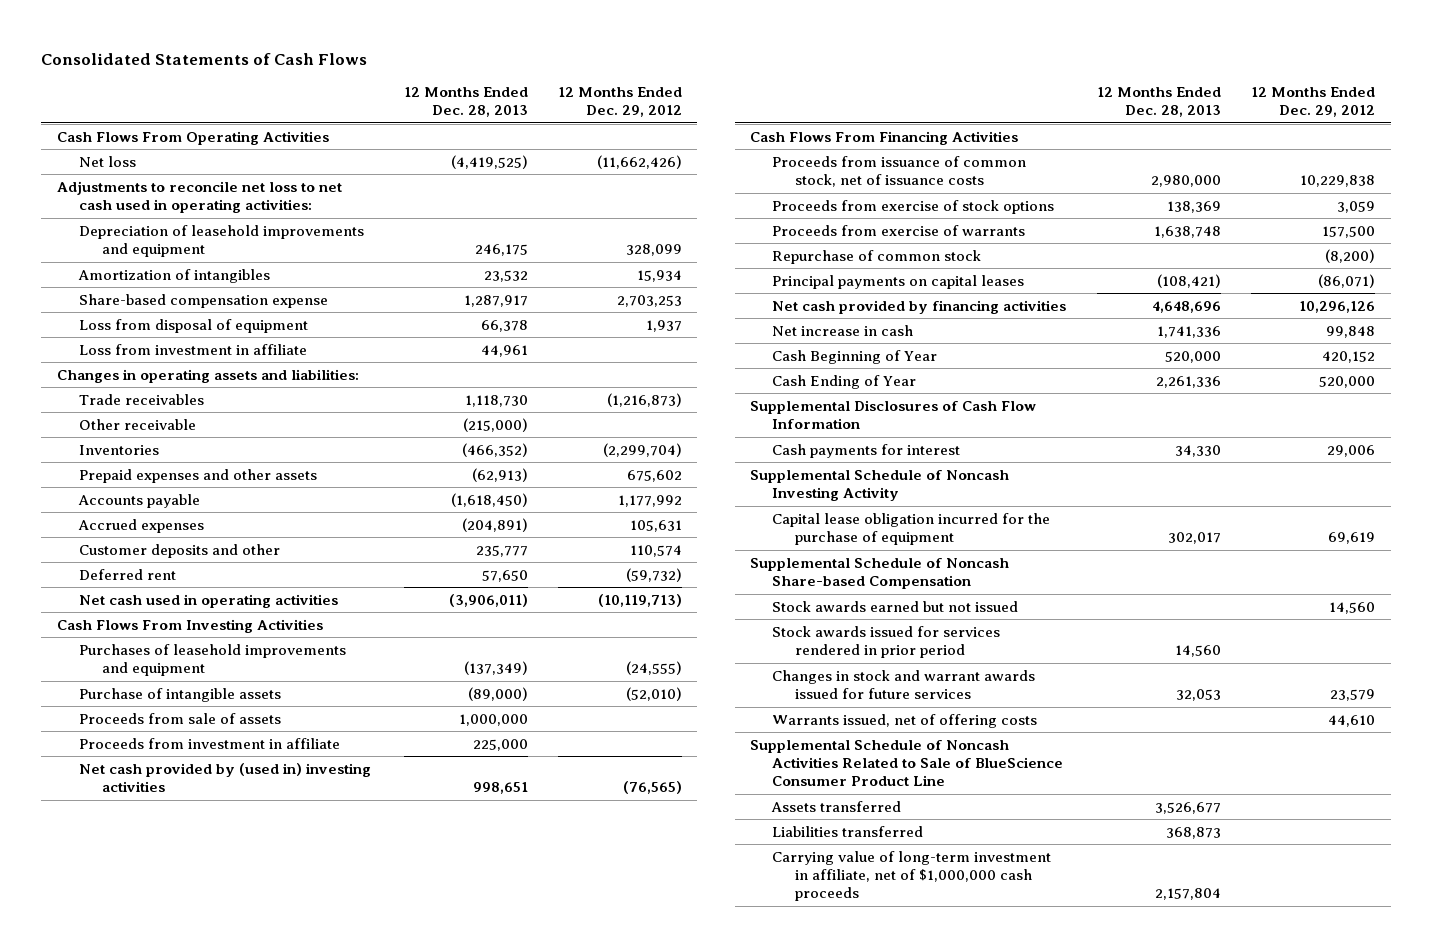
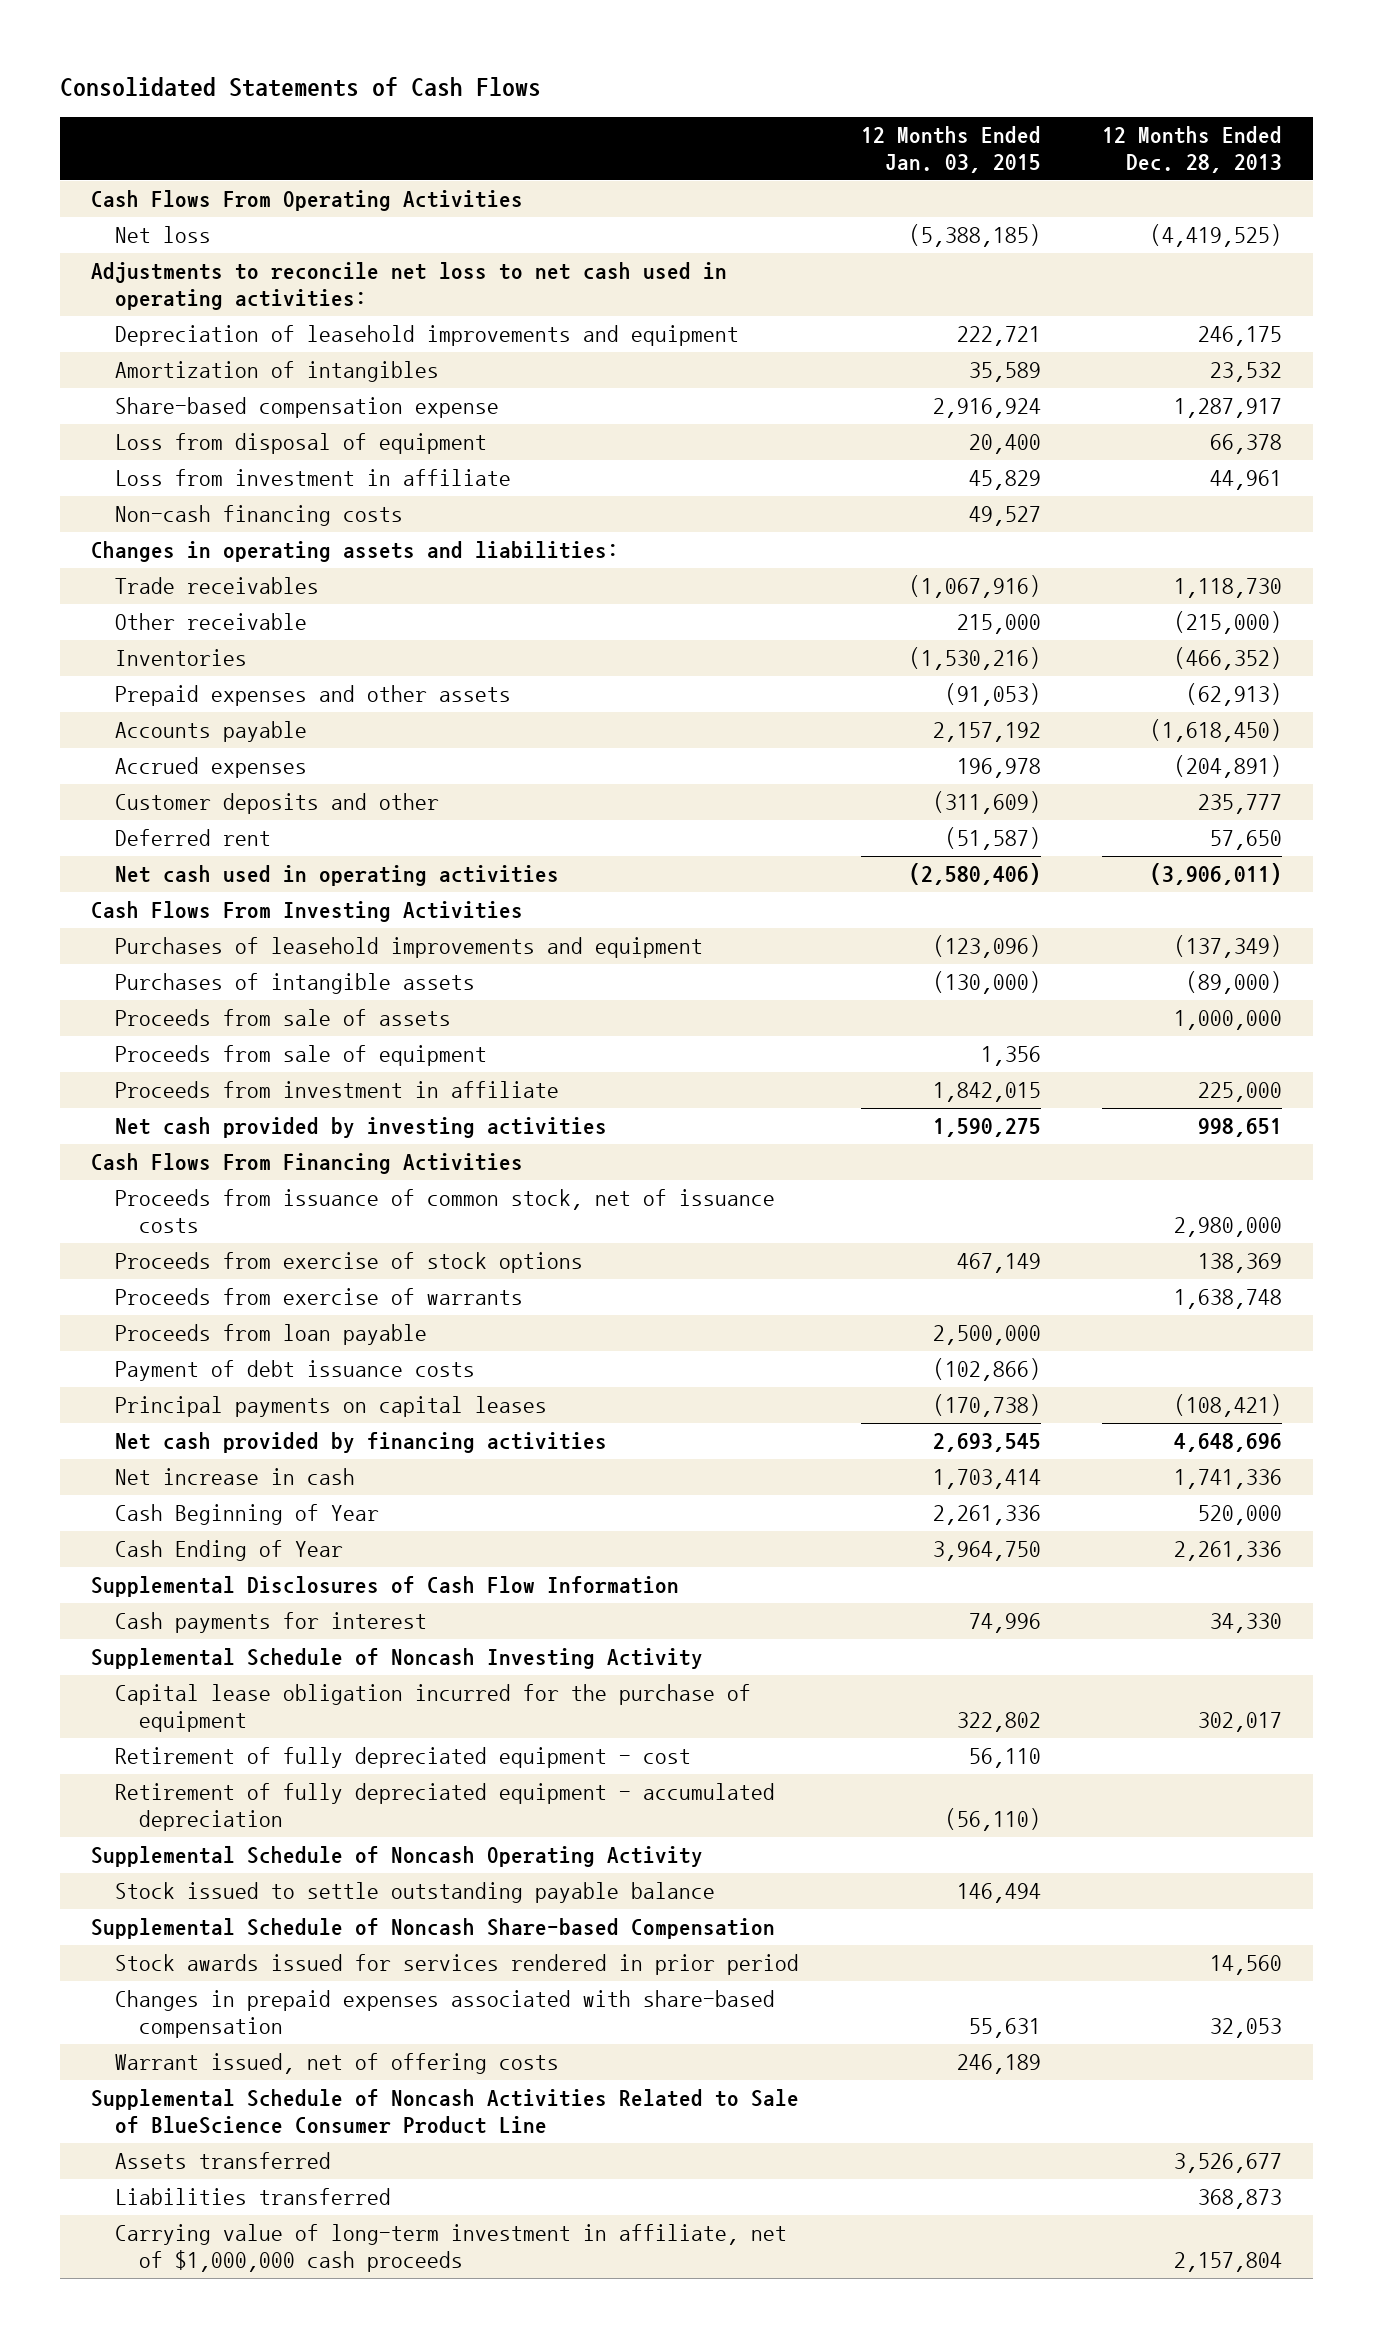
[558,87,683,118] 12 Months Ended Dec. 29, 2012 -> none
none -> [860,125,1041,174] 12 Months Ended Jan. 03, 2015
none -> [114,504,403,526] Non-cash financing costs
[79,687,282,702] Purchase of intangible assets -> [114,972,475,994] Purchases of intangible assets
none -> [114,1044,487,1066] Proceeds from sale of equipment
[79,762,372,792] Net cash provided by (used in) investing activities -> [114,1116,607,1138] Net cash provided by investing activities
[772,249,982,264] Repurchase of common stock -> none
none -> [114,1323,427,1345] Proceeds from loan payable
none -> [114,1359,475,1381] Payment of debt issuance costs
none -> [114,1746,691,1768] Retirement of fully depreciated equipment - cost
none -> [114,1782,775,1831] Retirement of fully depreciated equipment - accumulated depreciation
none -> [91,1845,704,1867] Supplemental Schedule of Noncash Operating Activity
none -> [114,1881,715,1903] Stock issued to settle outstanding payable balance
[772,600,1019,612] Stock awards earned but not issued -> none
[772,669,1036,699] Changes in stock and warrant awards issued for future services -> [114,1989,775,2038] Changes in prepaid expenses associated with share-based compensation
[772,713,1038,728] Warrants issued, net of offering costs -> [114,2052,559,2074] Warrant issued, net of offering costs

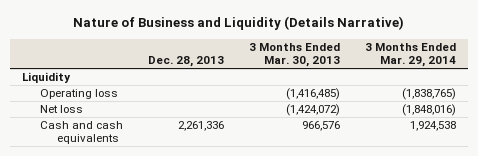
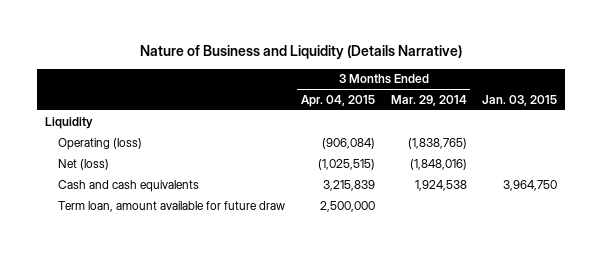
[147,56,224,68] Dec. 28, 2013 -> none
[248,42,340,68] 3 Months Ended Mar. 30, 2013 -> none
none -> [300,94,375,107] Apr. 04, 2015
none -> [482,94,558,106] Jan. 03, 2015
[39,89,118,100] Operating loss -> [57,137,142,150] Operating (loss)
[39,105,83,114] Net loss -> [57,158,109,170] Net (loss)
none -> [57,200,285,212] Term loan, amount available for future draw

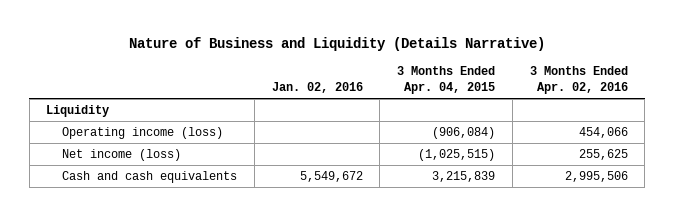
[390,94,467,106] Mar. 29, 2014 -> none
[482,94,558,106] Jan. 03, 2015 -> none
none -> [271,81,363,93] Jan. 02, 2016
none -> [529,66,628,94] 3 Months Ended Apr. 02, 2016
[57,137,142,150] Operating (loss) -> [62,127,224,140] Operating income (loss)
[57,158,109,170] Net (loss) -> [62,149,182,162] Net income (loss)
[57,200,285,212] Term loan, amount available for future draw -> none

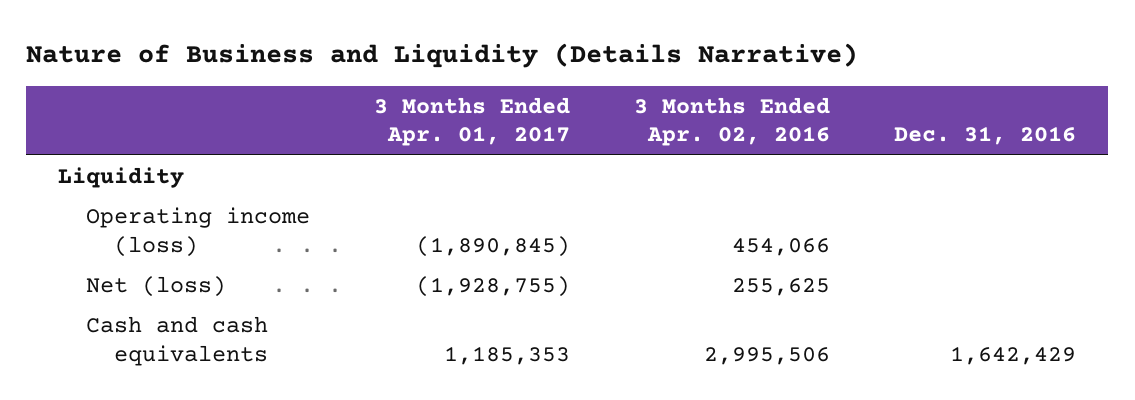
[271,81,363,93] Jan. 02, 2016 -> none
[397,66,496,94] 3 Months Ended Apr. 04, 2015 -> none
none -> [374,96,571,147] 3 Months Ended Apr. 01, 2017
none -> [894,126,1077,146] Dec. 31, 2016
[62,149,182,162] Net income (loss) -> [86,275,227,297] Net (loss)

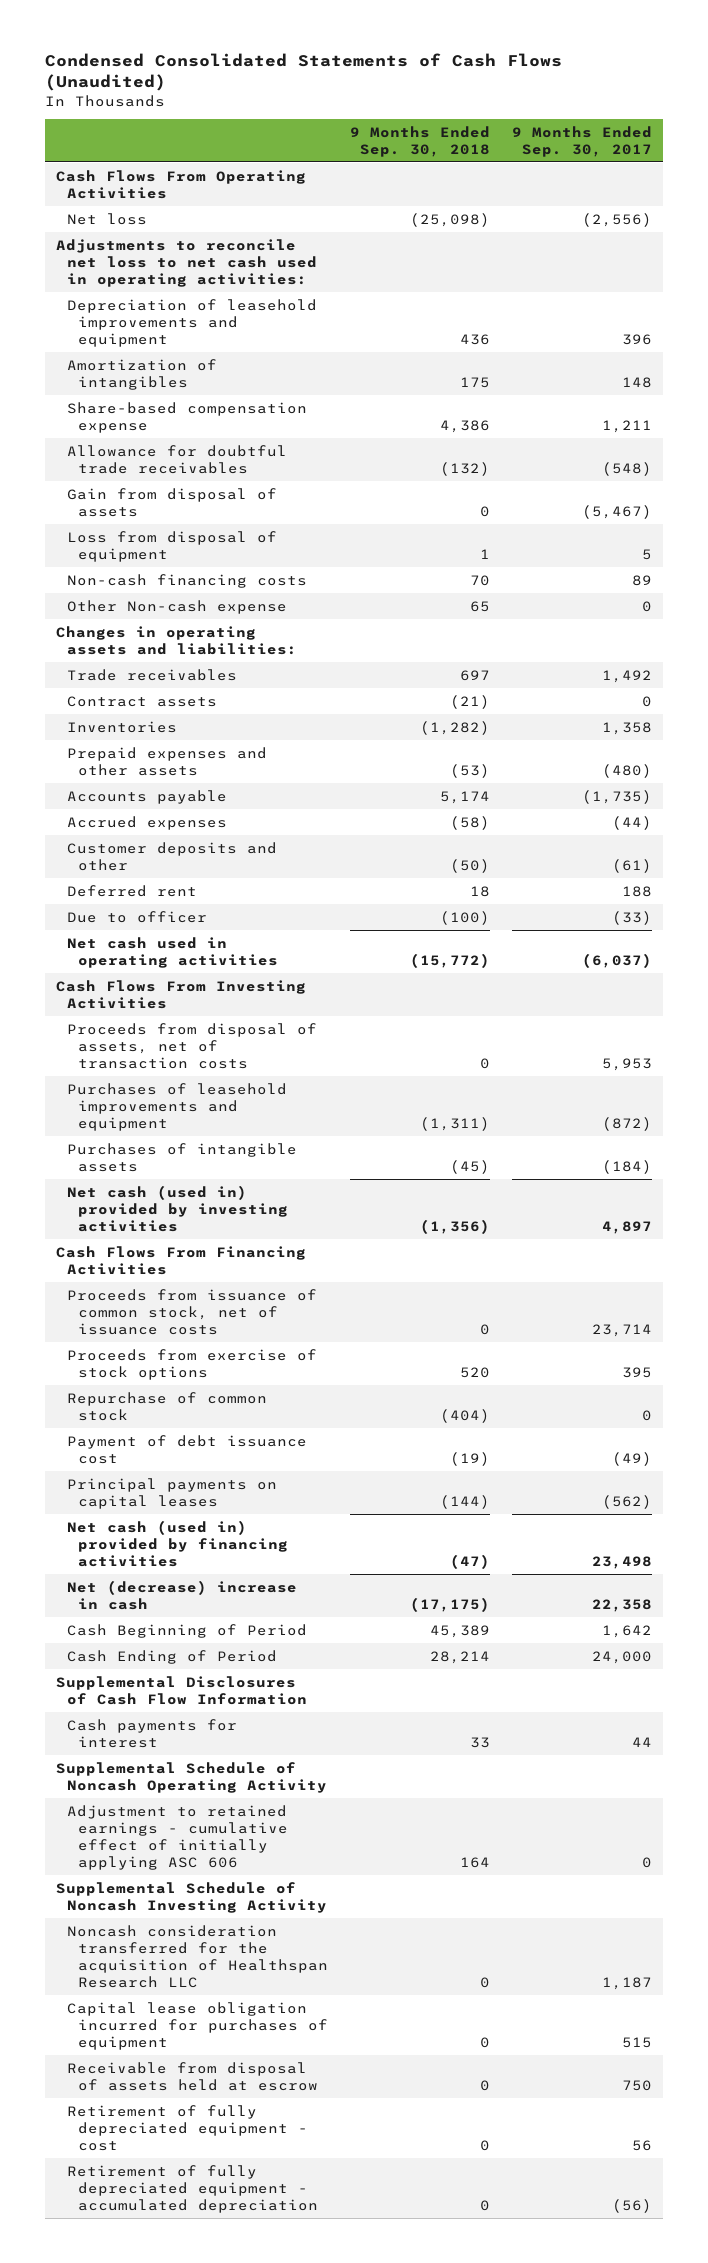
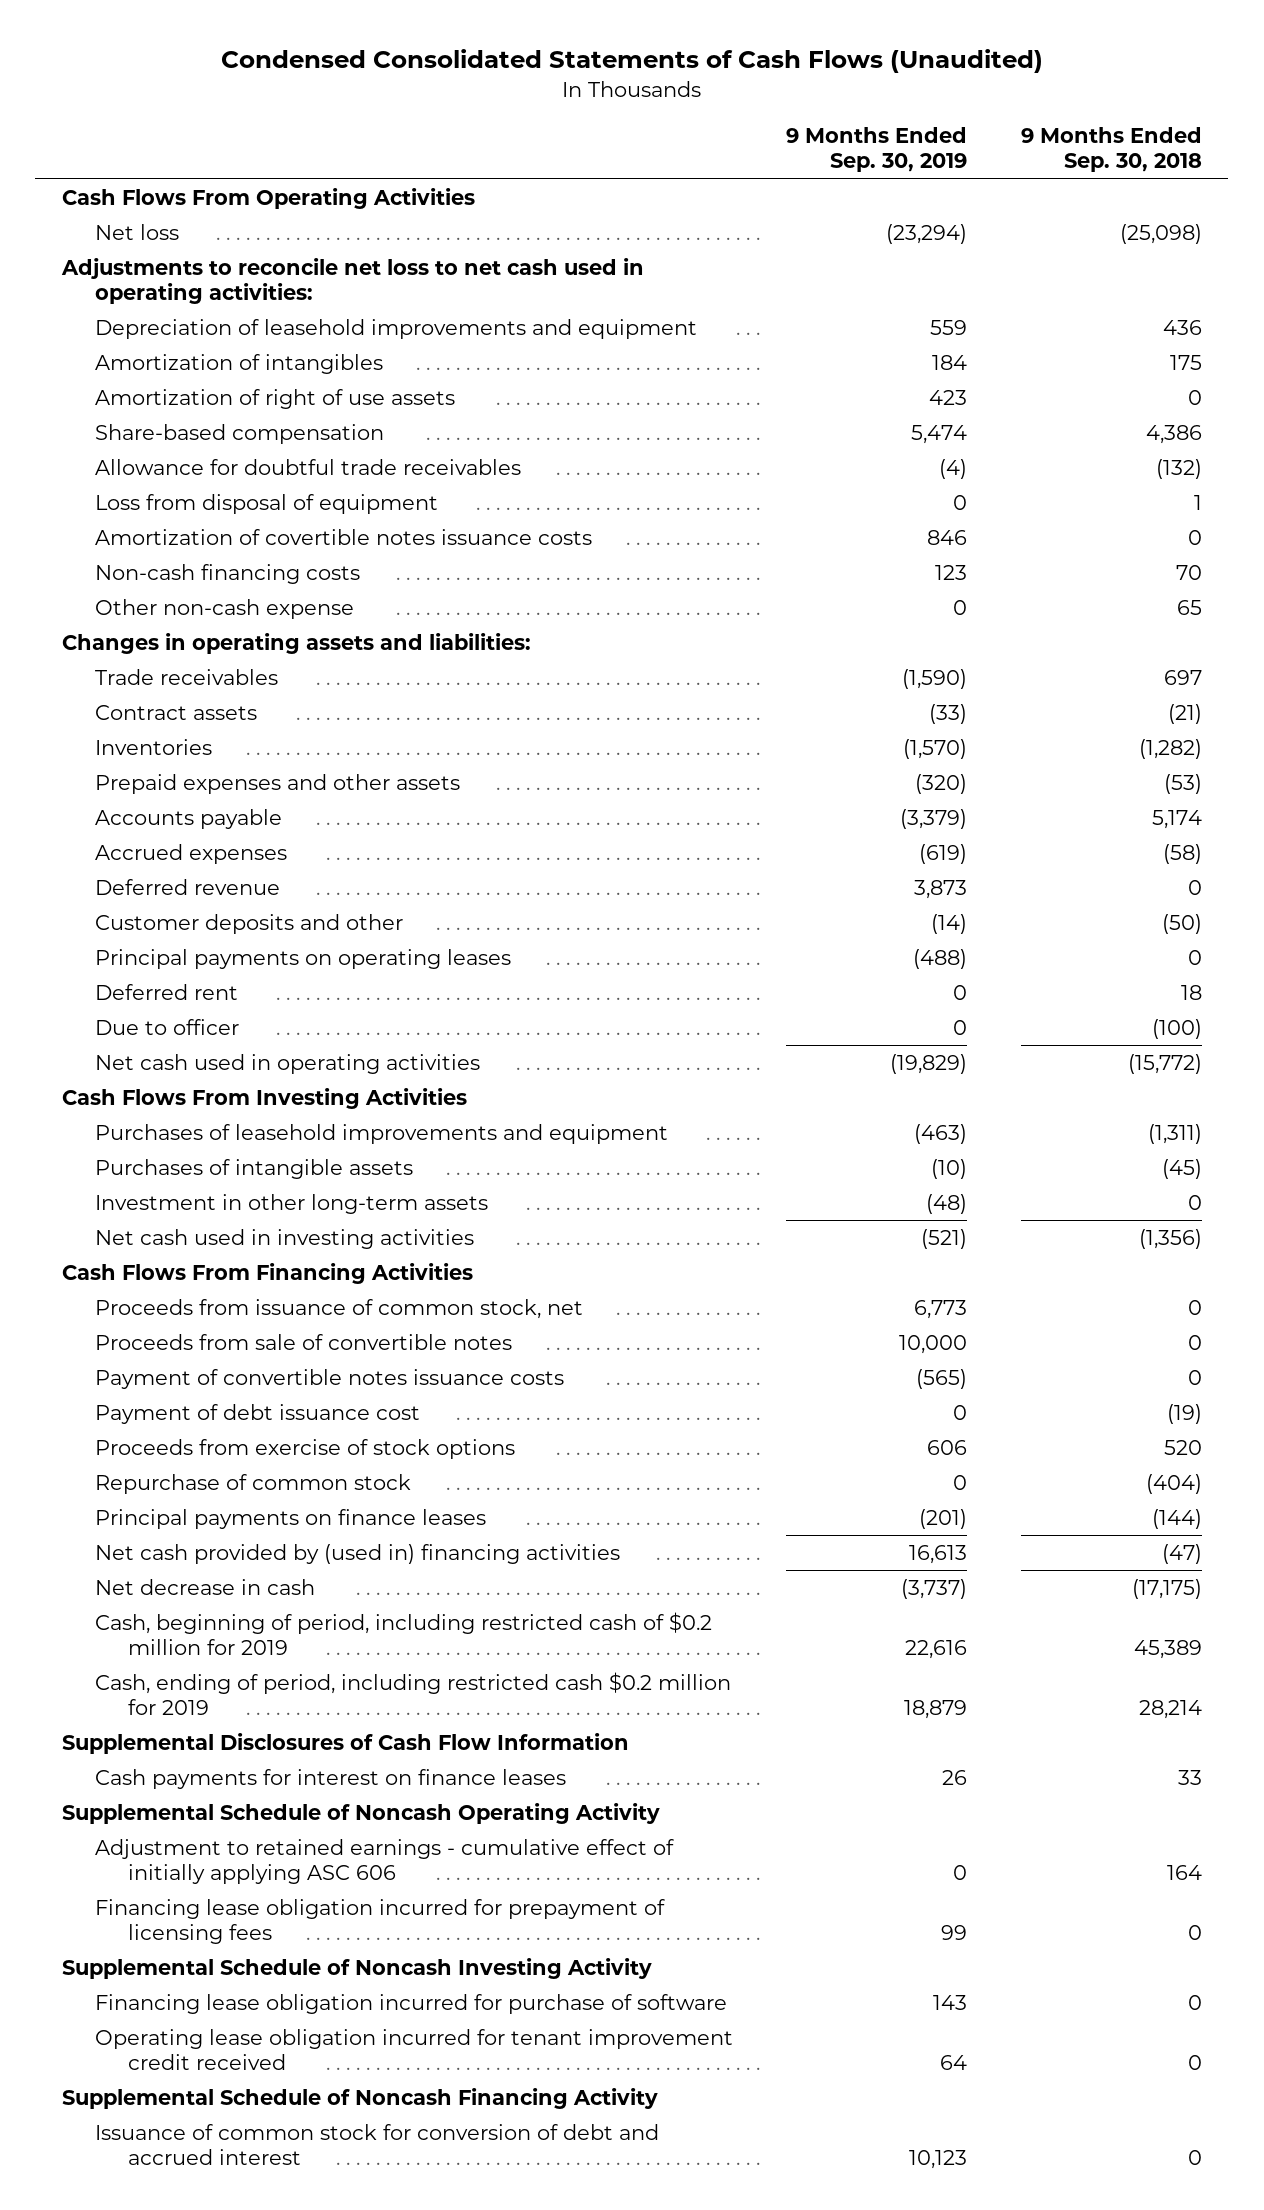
[512,125,653,157] 9 Months Ended Sep. 30, 2017 -> none
none -> [786,127,968,173] 9 Months Ended Sep. 30, 2019
none -> [95,389,456,410] Amortization of right of use assets
[67,401,308,433] Share-based compensation expense -> [95,424,385,445] Share-based compensation
[67,487,278,517] Gain from disposal of assets -> none
none -> [95,529,593,546] Amortization of covertible notes issuance costs
[67,599,288,614] Other Non-cash expense -> [95,599,355,620] Other non-cash expense
none -> [95,879,281,896] Deferred revenue
none -> [95,949,512,970] Principal payments on operating leases
[67,1022,318,1069] Proceeds from disposal of assets, net of transaction costs -> none
none -> [95,1194,489,1215] Investment in other long-term assets
[67,1184,289,1232] Net cash (used in) provided by investing activities -> [95,1229,475,1250] Net cash used in investing activities
[67,1288,318,1335] Proceeds from issuance of common stock, net of issuance costs -> [95,1299,584,1320] Proceeds from issuance of common stock, net
none -> [95,1334,513,1351] Proceeds from sale of convertible notes
none -> [95,1369,565,1390] Payment of convertible notes issuance costs
[67,1434,308,1464] Payment of debt issuance cost -> [95,1404,421,1425] Payment of debt issuance cost
[67,1477,278,1509] Principal payments on capital leases -> [95,1509,487,1530] Principal payments on finance leases
[67,1519,289,1567] Net cash (used in) provided by financing activities -> [95,1544,621,1565] Net cash provided by (used in) financing activities
[67,1579,298,1610] Net (decrease) increase in cash -> [95,1579,316,1596] Net decrease in cash
[67,1623,308,1638] Cash Beginning of Period -> [95,1612,713,1656] Cash, beginning of period, including restricted cash of $0.2 million for 2019
[67,1649,278,1664] Cash Ending of Period -> [95,1672,732,1716] Cash, ending of period, including restricted cash $0.2 million for 2019
[67,1718,238,1748] Cash payments for interest -> [95,1769,567,1790] Cash payments for interest on finance leases
none -> [95,1899,666,1945] Financing lease obligation incurred for prepayment of licensing fees
[67,1924,329,1988] Noncash consideration transferred for the acquisition of Healthspan Research LLC -> none
[67,2001,329,2050] Capital lease obligation incurred for purchases of equipment -> none
[67,2061,319,2091] Receivable from disposal of assets held at escrow -> none
[67,2104,309,2151] Retirement of fully depreciated equipment - cost -> none
[67,2164,319,2213] Retirement of fully depreciated equipment - accumulated depreciation -> none
none -> [95,1994,728,2015] Financing lease obligation incurred for purchase of software
none -> [95,2029,734,2071] Operating lease obligation incurred for tenant improvement credit received
none -> [62,2088,659,2110] Supplemental Schedule of Noncash Financing Activity
none -> [95,2124,660,2166] Issuance of common stock for conversion of debt and accrued interest

